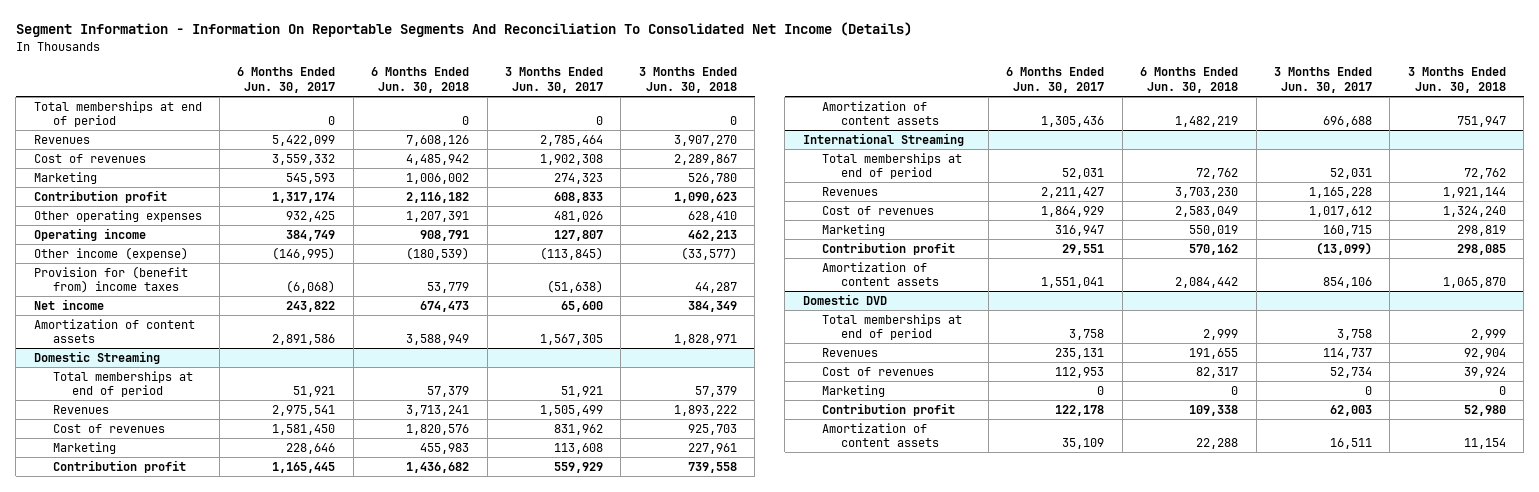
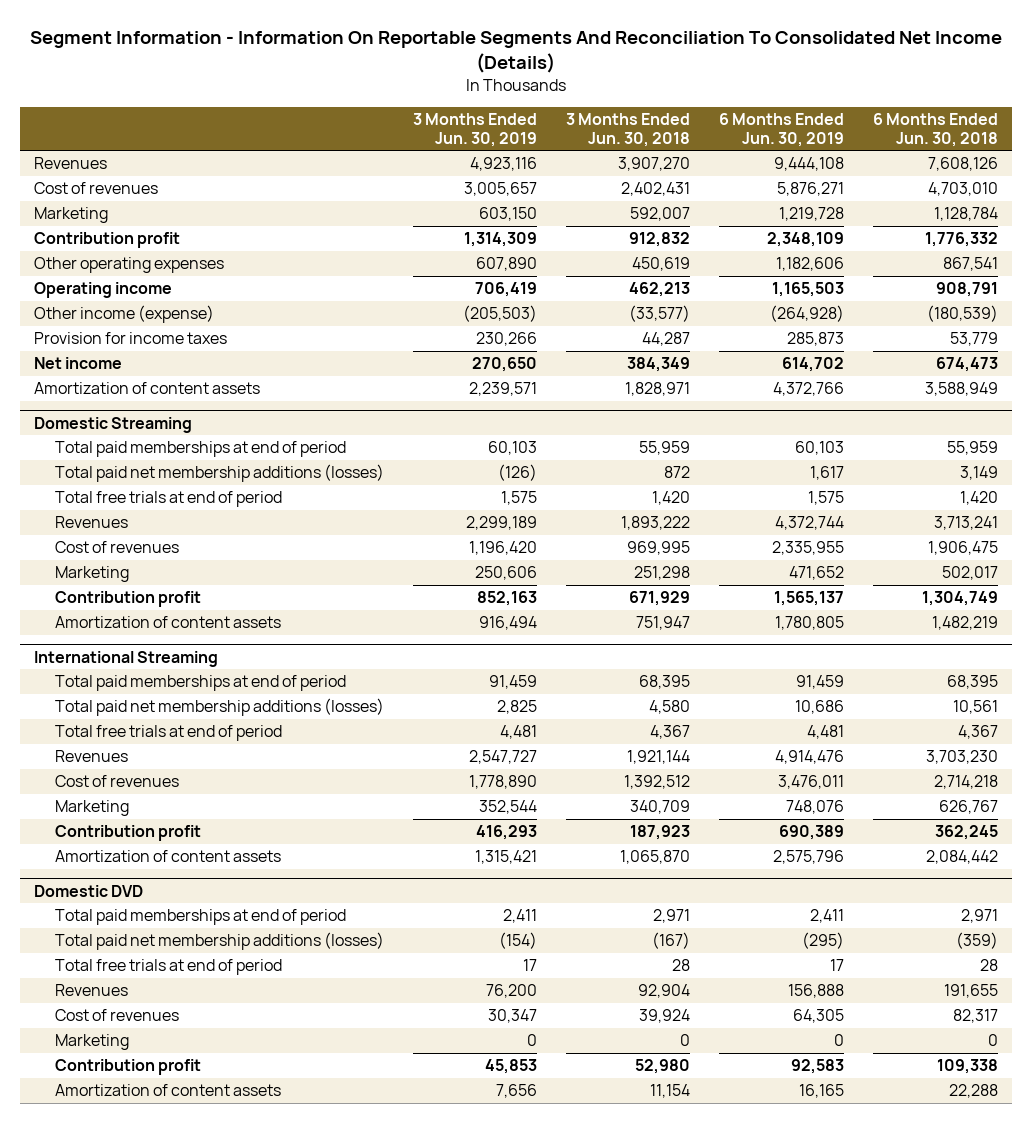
[237,67,336,93] 6 Months Ended Jun. 30, 2017 -> none
[505,67,604,93] 3 Months Ended Jun. 30, 2017 -> none
none -> [413,112,538,147] 3 Months Ended Jun. 30, 2019
none -> [718,112,844,147] 6 Months Ended Jun. 30, 2019
[33,100,202,128] Total memberships at end of period -> none
[406,153,470,165] 4,485,942 -> [927,182,998,197] 4,703,010
[673,153,737,165] 2,289,867 -> [621,182,691,197] 2,402,431
[406,172,470,184] 1,006,002 -> [933,207,998,222] 1,128,784
[687,172,737,184] 526,780 -> [630,207,691,222] 592,007
[406,191,470,203] 2,116,182 -> [924,232,998,248] 1,776,332
[673,191,737,203] 1,090,623 -> [629,232,691,248] 912,832
[406,210,470,222] 1,207,391 -> [942,257,998,272] 867,541
[687,210,737,222] 628,410 -> [632,257,691,272] 450,619
[33,265,188,294] Provision for (benefit from) income taxes -> [34,332,228,345] Provision for income taxes
[52,370,193,398] Total memberships at end of period -> [55,441,347,458] Total paid memberships at end of period
[427,386,470,398] 57,379 -> [946,441,998,456] 55,959
[694,386,737,398] 57,379 -> [639,441,691,456] 55,959
none -> [55,464,385,483] Total paid net membership additions (losses)
none -> [55,491,283,508] Total free trials at end of period
[406,423,470,435] 1,820,576 -> [927,541,998,556] 1,906,475
[687,423,737,435] 925,703 -> [627,541,691,556] 969,995
[420,442,470,454] 455,983 -> [941,566,998,581] 502,017
[687,442,737,454] 227,961 -> [634,566,691,581] 251,298
[406,461,470,473] 1,436,682 -> [921,591,998,607] 1,304,749
[687,461,737,473] 739,558 -> [629,591,691,607] 671,929
[821,152,962,180] Total memberships at end of period -> [55,675,347,692] Total paid memberships at end of period
[1196,168,1239,180] 72,762 -> [946,675,998,690] 68,395
[1463,168,1506,180] 72,762 -> [639,675,691,690] 68,395
none -> [55,698,385,717] Total paid net membership additions (losses)
none -> [55,725,283,742] Total free trials at end of period
[1175,205,1239,217] 2,583,049 -> [933,775,998,790] 2,714,218
[1442,205,1506,217] 1,324,240 -> [624,775,691,790] 1,392,512
[1189,224,1239,236] 550,019 -> [938,800,998,815] 626,767
[1456,224,1506,236] 298,819 -> [630,800,691,815] 340,709
[1189,243,1239,255] 570,162 -> [934,825,998,841] 362,245
[1456,243,1506,255] 298,085 -> [630,825,691,841] 187,923
[821,313,962,341] Total memberships at end of period -> [55,909,347,926] Total paid memberships at end of period
[1203,329,1239,341] 2,999 -> [960,909,998,924] 2,971
[1470,329,1506,341] 2,999 -> [653,909,691,924] 2,971
none -> [55,932,385,951] Total paid net membership additions (losses)
none -> [55,959,283,976] Total free trials at end of period

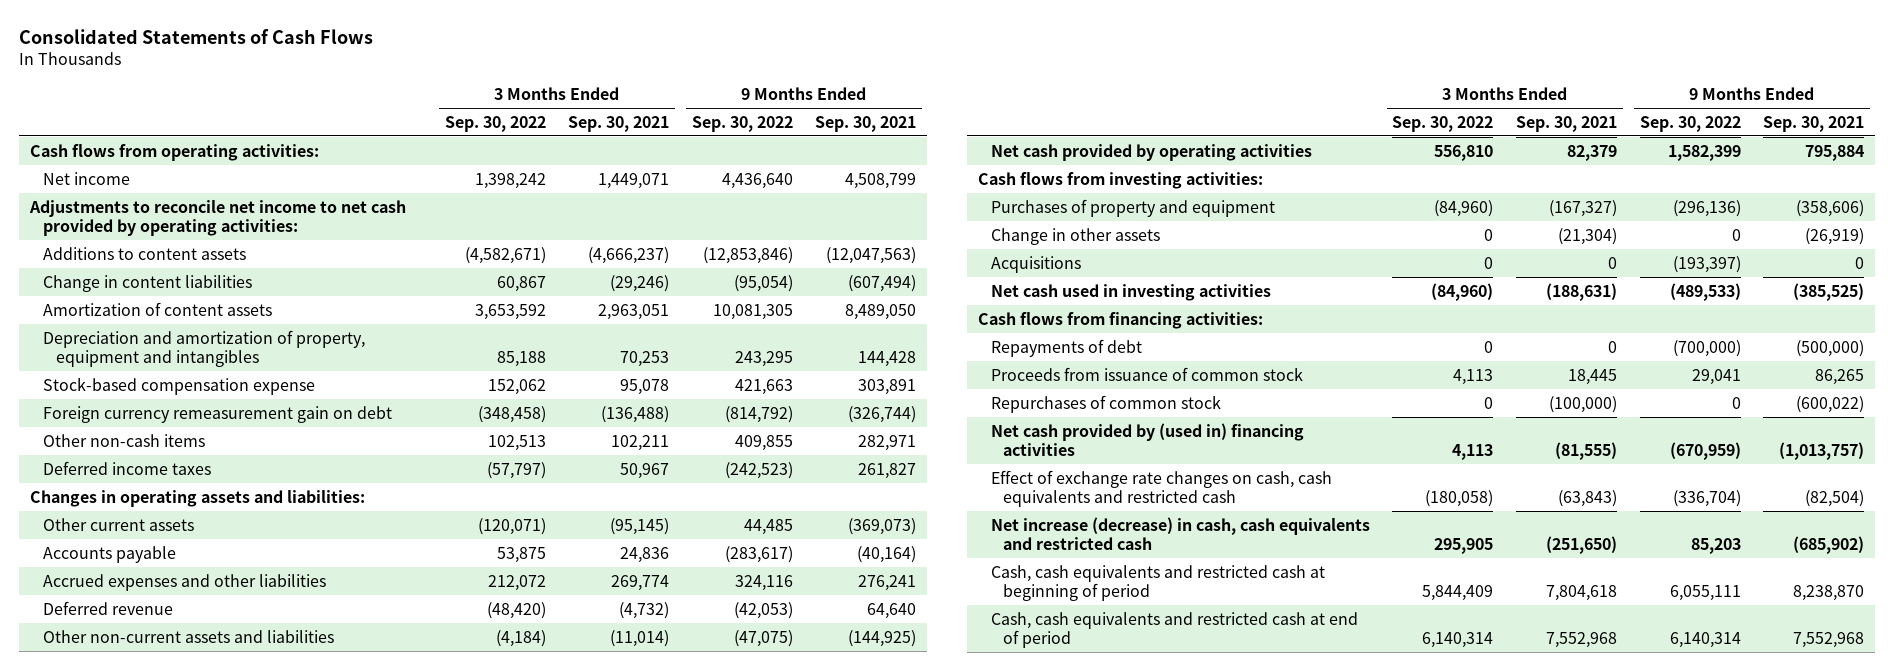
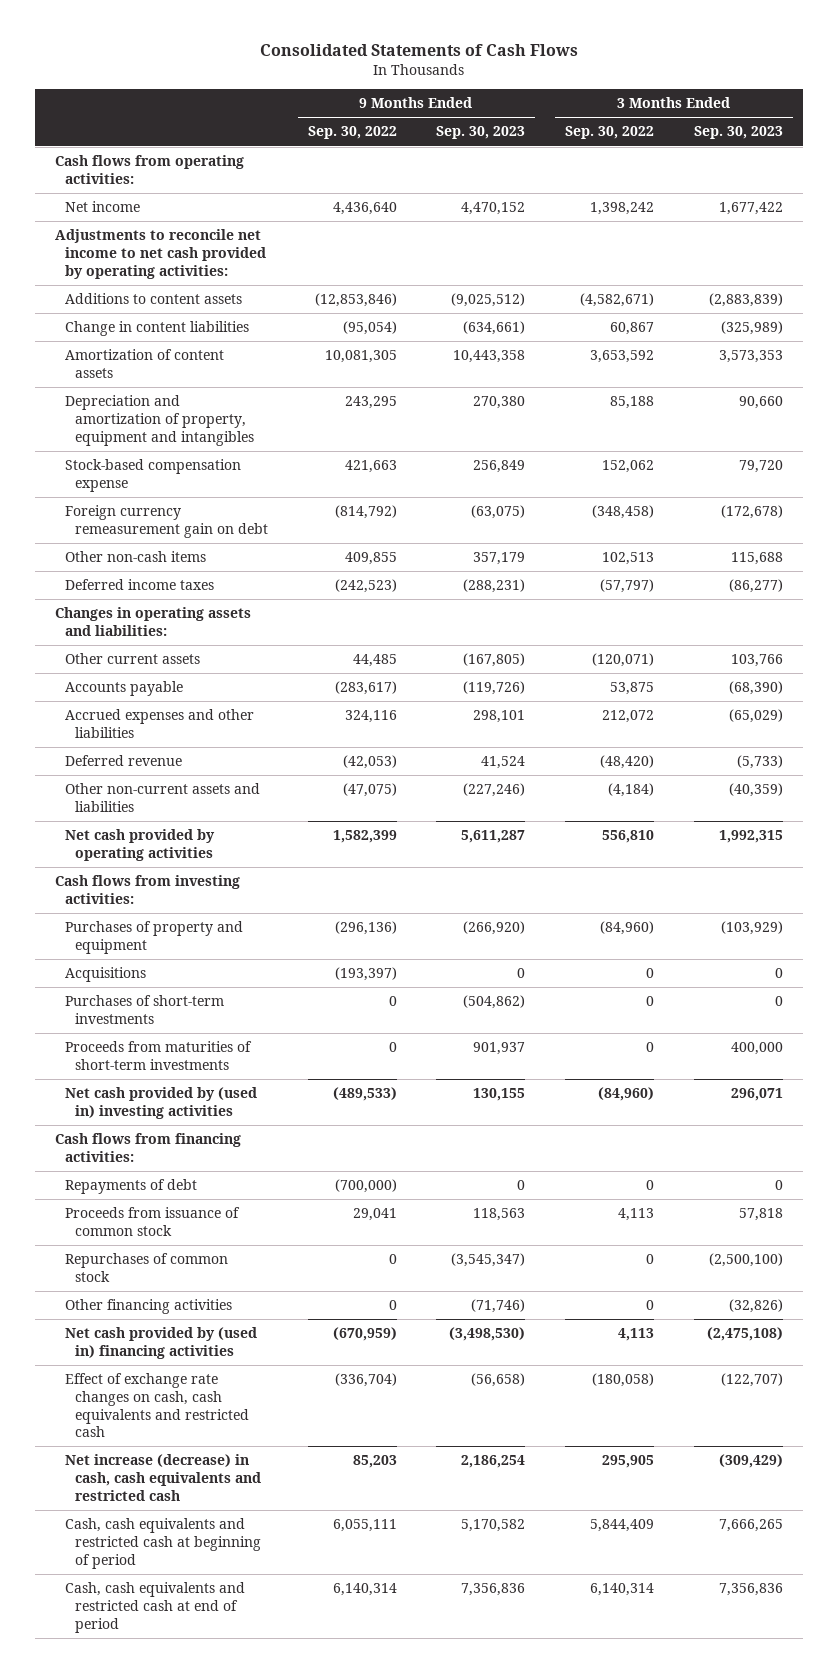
[568,115,670,132] Sep. 30, 2021 -> none
[815,115,917,132] Sep. 30, 2021 -> none
none -> [436,126,526,140] Sep. 30, 2023
none -> [693,126,783,140] Sep. 30, 2023
[990,227,1160,245] Change in other assets -> none
none -> [64,995,224,1024] Purchases of short-term investments
none -> [64,1041,252,1070] Proceeds from maturities of short-term investments
[990,283,1271,301] Net cash used in investing activities -> [64,1087,257,1119] Net cash provided by (used in) investing activities
none -> [64,1299,232,1315] Other financing activities

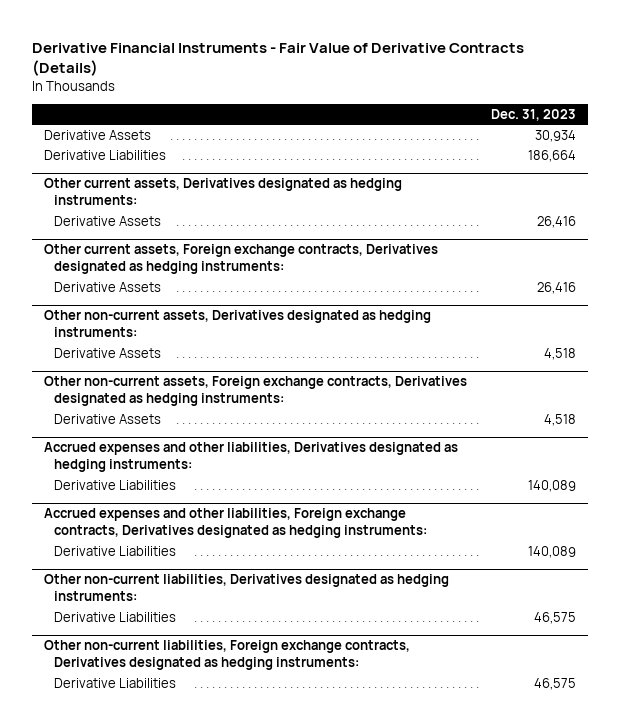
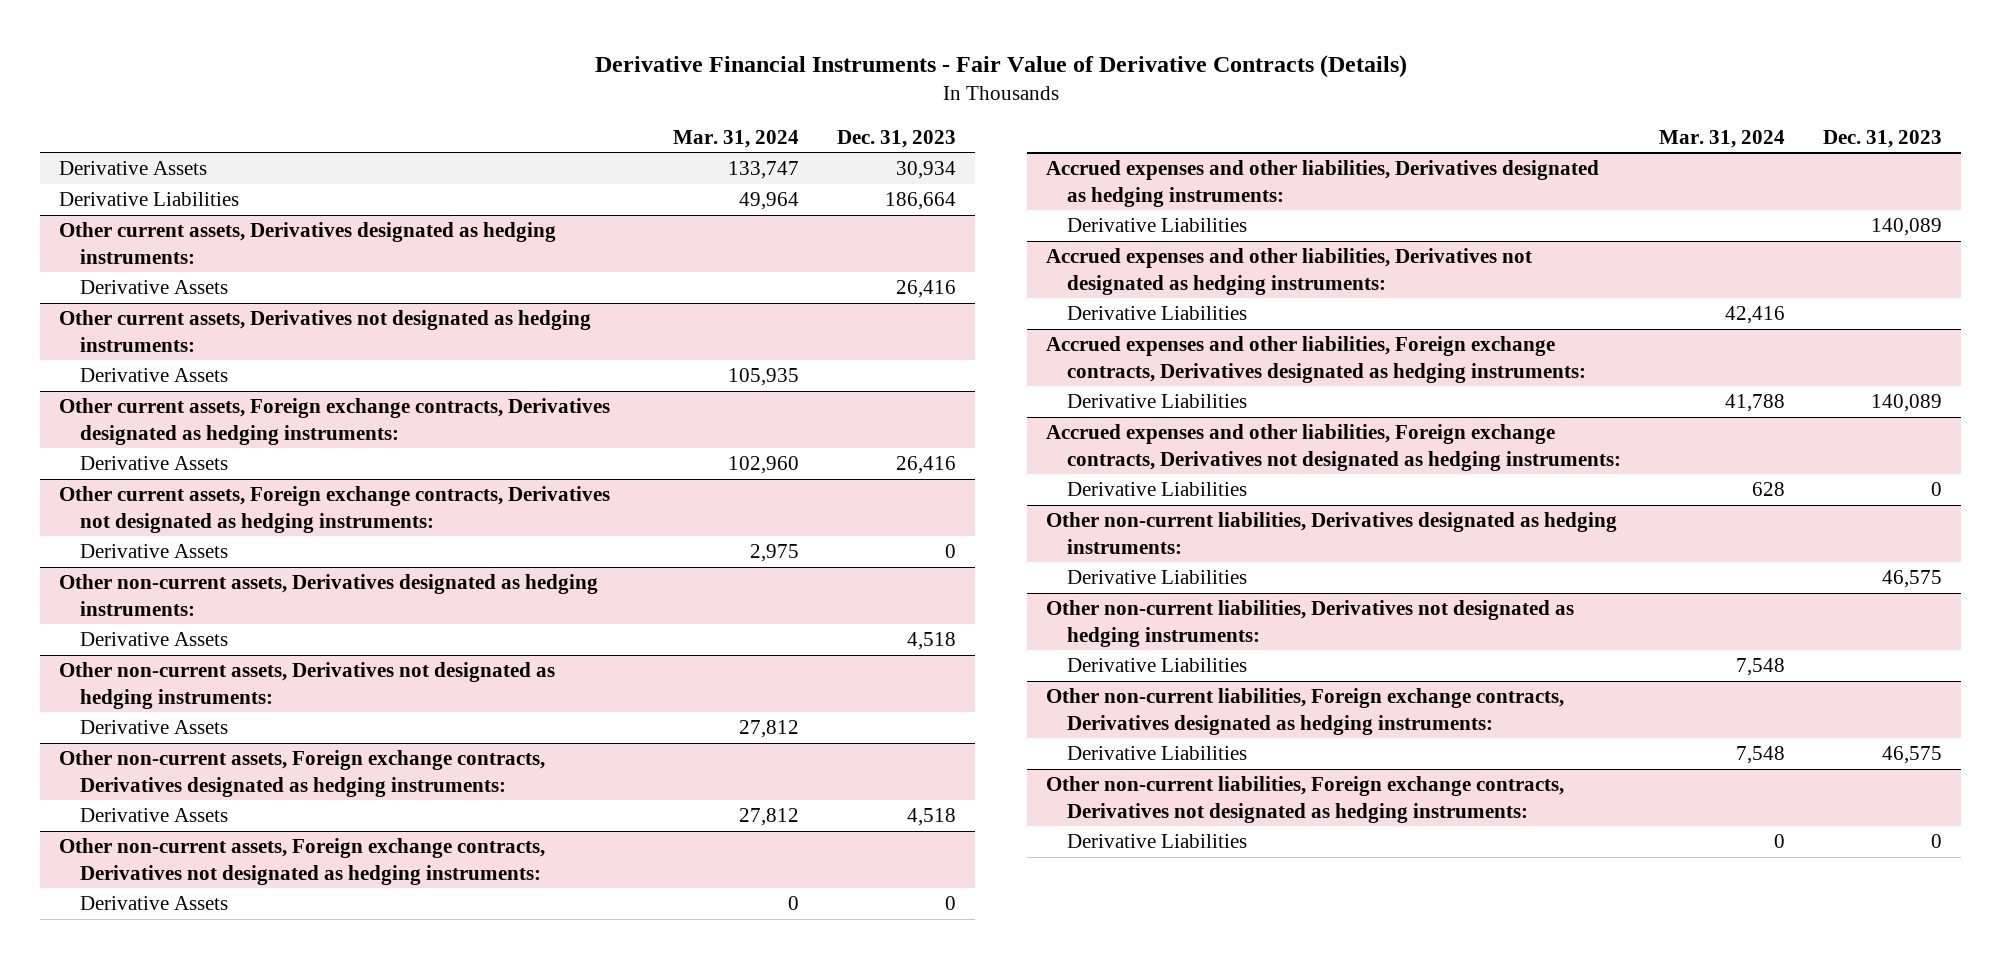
none -> [672,129,799,148] Mar. 31, 2024
none -> [59,310,592,352] Other current assets, Derivatives not designated as hedging instruments:
none -> [80,368,229,383] Derivative Assets
none -> [59,486,611,533] Other current assets, Foreign exchange contracts, Derivatives not designated as hedging instruments:
none -> [80,544,229,559] Derivative Assets
none -> [59,662,556,709] Other non-current assets, Derivatives not designated as hedging instruments:
none -> [80,720,229,735] Derivative Assets
none -> [59,838,546,885] Other non-current assets, Foreign exchange contracts, Derivatives not designated as hedging instruments:
none -> [80,896,229,911] Derivative Assets
none -> [1045,248,1532,295] Accrued expenses and other liabilities, Derivatives not designated as hedging instruments:
none -> [1066,306,1247,321] Derivative Liabilities
none -> [1045,424,1621,471] Accrued expenses and other liabilities, Foreign exchange contracts, Derivatives not designated as hedging instruments:
none -> [1066,482,1247,497] Derivative Liabilities
none -> [1045,600,1574,647] Other non-current liabilities, Derivatives not designated as hedging instruments:
none -> [1066,658,1247,673] Derivative Liabilities
none -> [1045,776,1564,823] Other non-current liabilities, Foreign exchange contracts, Derivatives not designated as hedging instruments:
none -> [1066,834,1247,849] Derivative Liabilities

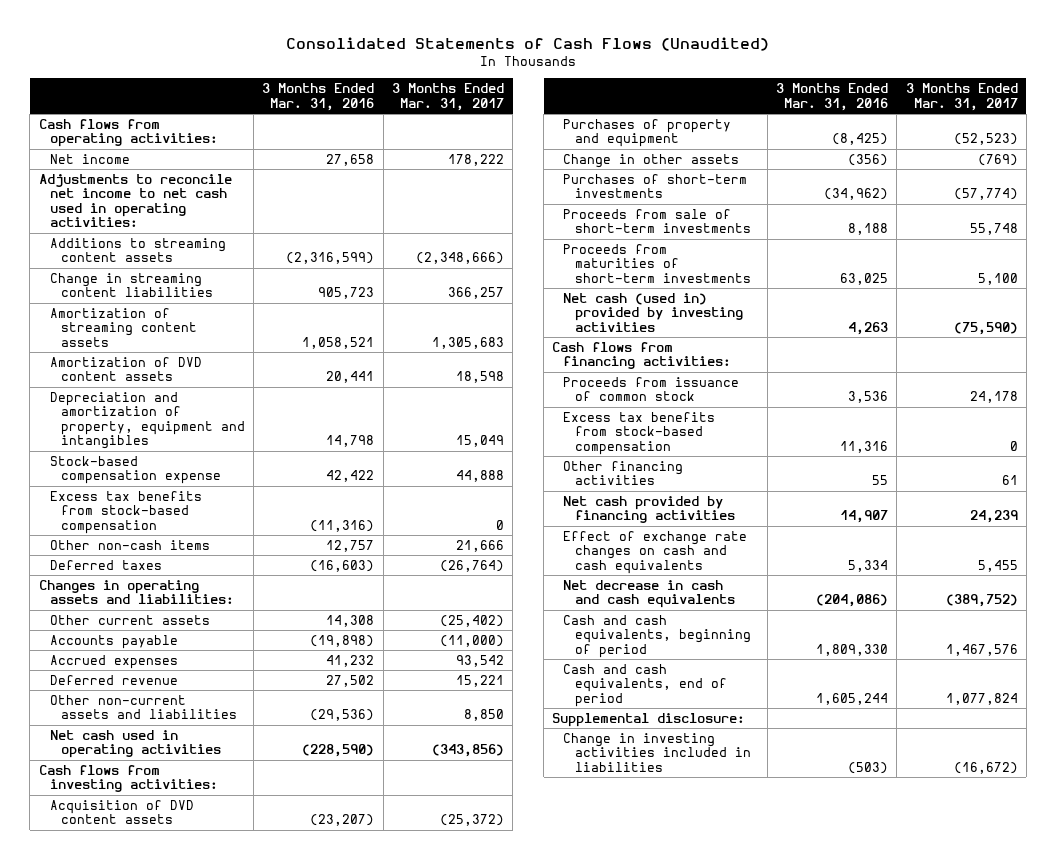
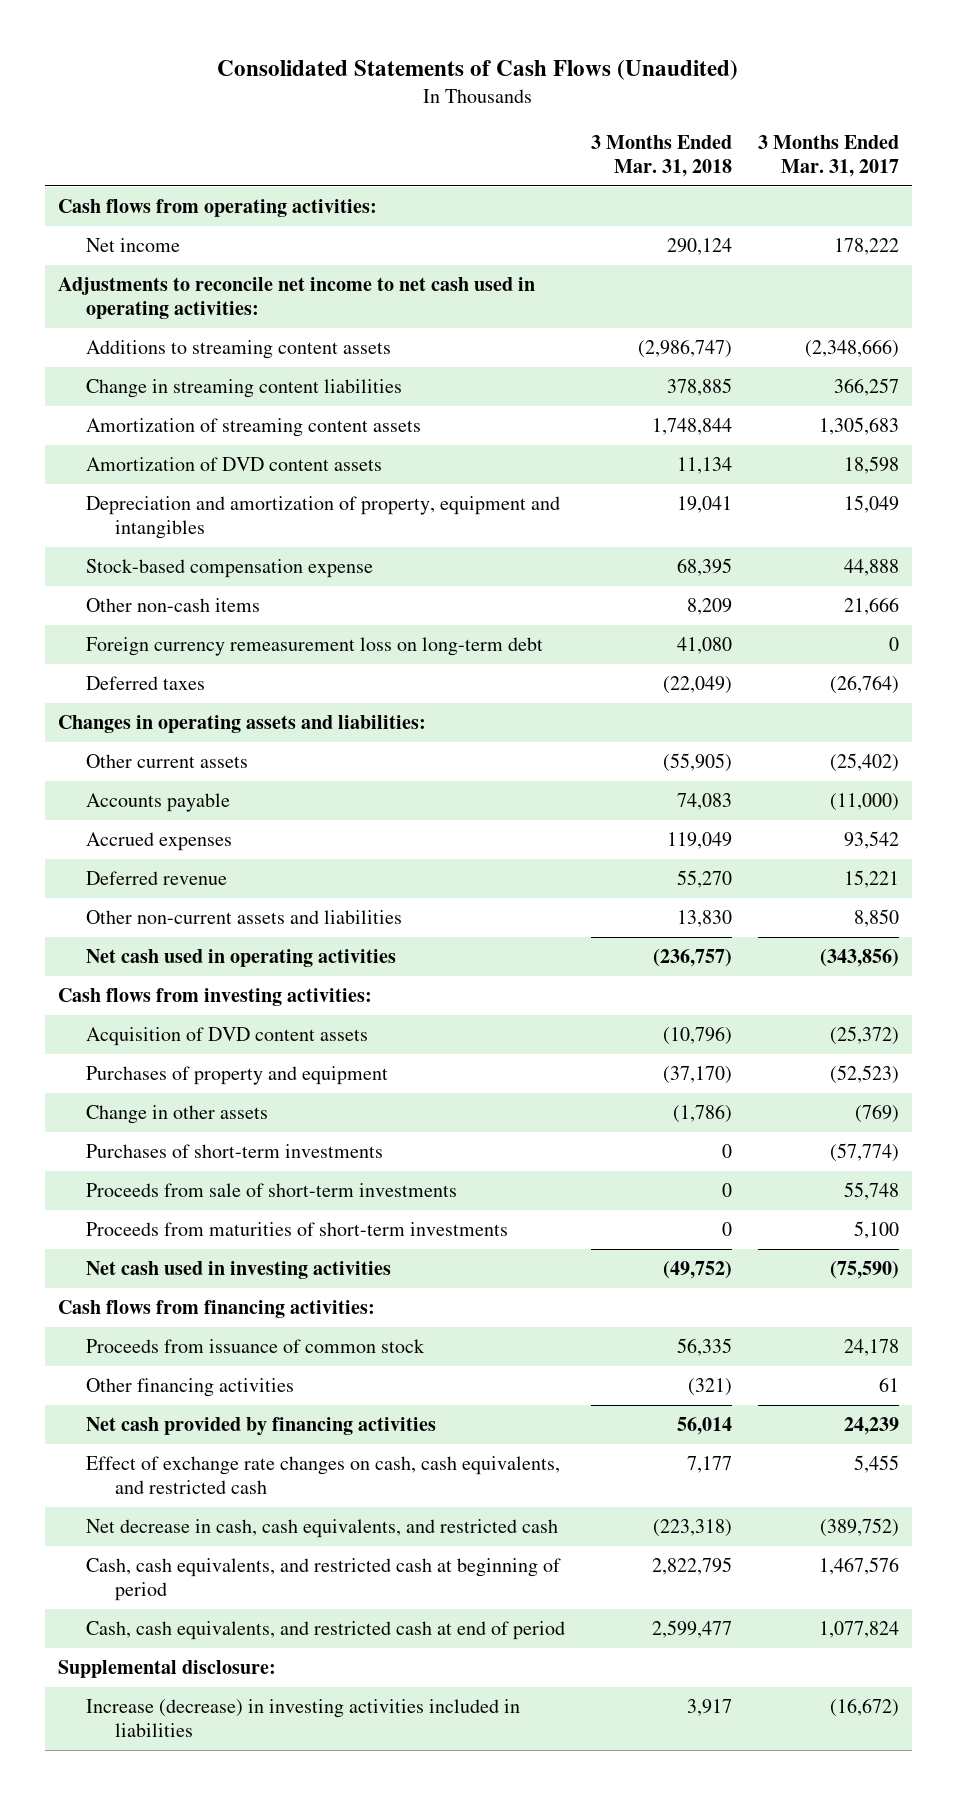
[262,83,375,111] 3 Months Ended Mar. 31, 2016 -> none
none -> [591,135,733,178] 3 Months Ended Mar. 31, 2018
[49,490,202,534] Excess tax benefits from stock-based compensation -> none
none -> [86,637,544,657] Foreign currency remeasurement loss on long-term debt
[563,292,743,332] Net cash (used in) provided by investing activities -> [86,1261,392,1280] Net cash used in investing activities
[563,411,716,455] Excess tax benefits from stock-based compensation -> none
[563,530,748,574] Effect of exchange rate changes on cash and cash equivalents -> [86,1456,561,1494] Effect of exchange rate changes on cash, cash equivalents, and restricted cash
[563,579,735,609] Net decrease in cash and cash equivalents -> [86,1519,559,1539] Net decrease in cash, cash equivalents, and restricted cash
[563,614,751,658] Cash and cash equivalents, beginning of period -> [86,1558,562,1601] Cash, cash equivalents, and restricted cash at beginning of period
[563,663,727,707] Cash and cash equivalents, end of period -> [86,1621,566,1641] Cash, cash equivalents, and restricted cash at end of period
[563,732,751,772] Change in investing activities included in liabilities -> [86,1699,521,1737] Increase (decrease) in investing activities included in liabilities

